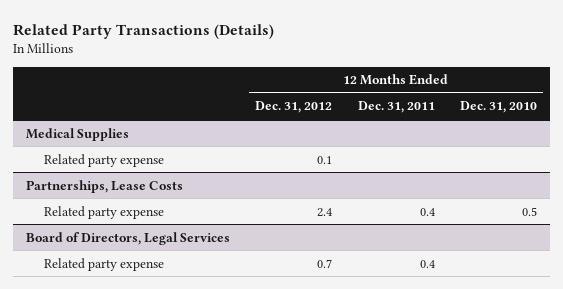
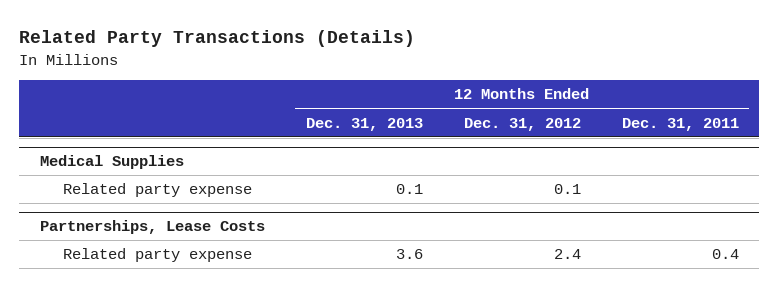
[460,101,538,114] Dec. 31, 2010 -> none
none -> [305,117,423,131] Dec. 31, 2013
[26,231,231,245] Board of Directors, Legal Services -> none
[43,257,164,271] Related party expense -> none

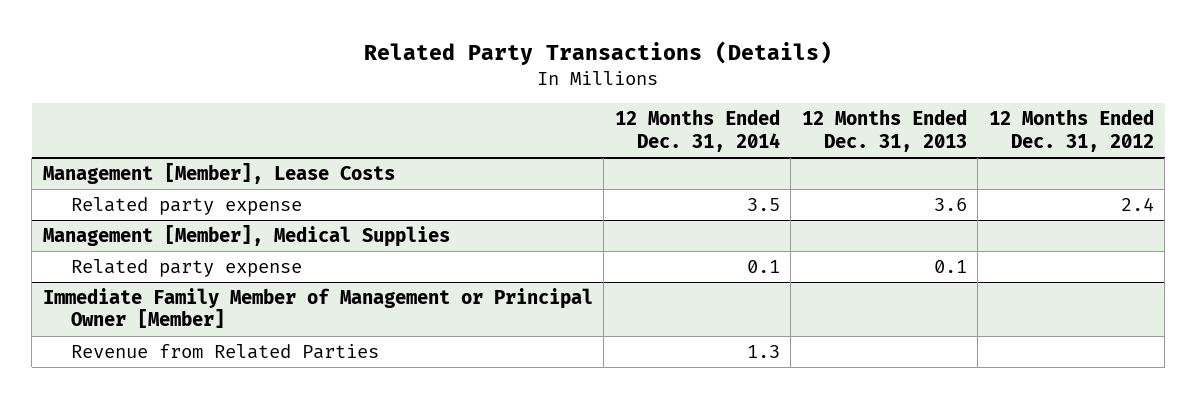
[621,117,739,131] Dec. 31, 2011 -> none
none -> [614,109,780,152] 12 Months Ended Dec. 31, 2014
[39,155,184,170] Medical Supplies -> none
[62,183,252,198] Related party expense -> none
[39,220,265,235] Partnerships, Lease Costs -> none
none -> [42,163,395,185] Management [Member], Lease Costs
none -> [42,225,450,248] Management [Member], Medical Supplies
none -> [71,259,303,278] Related party expense
none -> [42,288,593,329] Immediate Family Member of Management or Principal Owner [Member]
none -> [71,344,380,360] Revenue from Related Parties

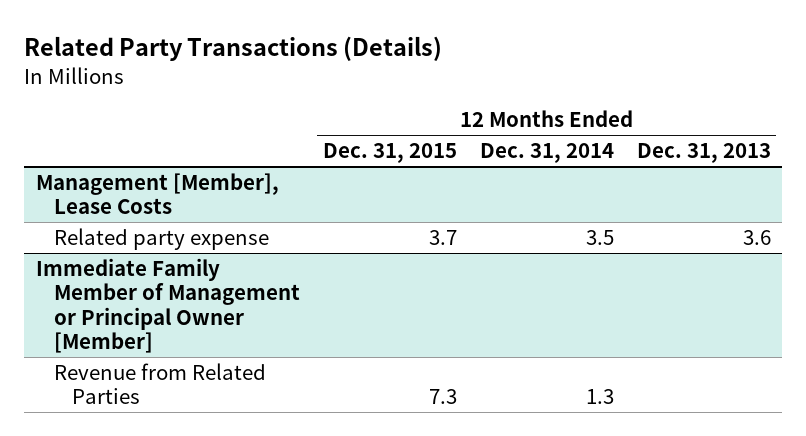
[988,109,1154,152] 12 Months Ended Dec. 31, 2012 -> none
none -> [322,143,457,164] Dec. 31, 2015
[42,225,450,248] Management [Member], Medical Supplies -> none
[71,259,303,278] Related party expense -> none

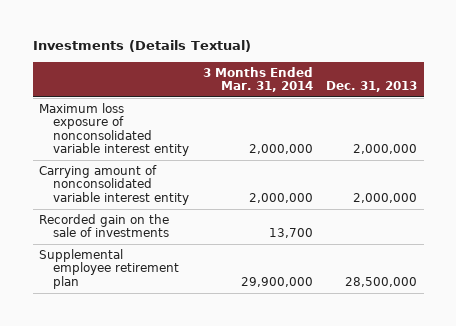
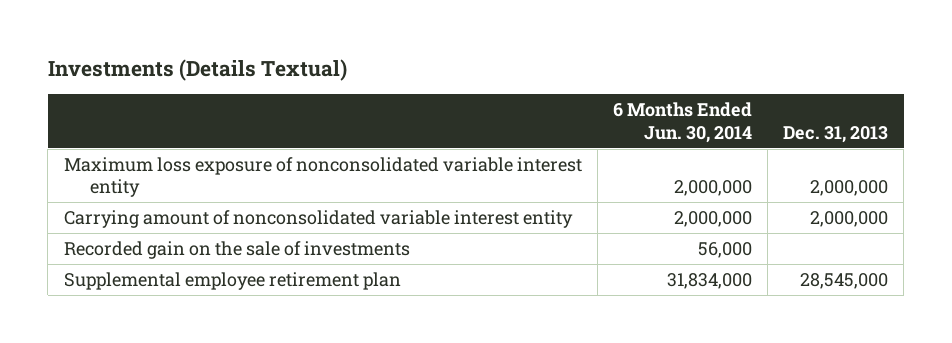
[202,66,313,93] 3 Months Ended Mar. 31, 2014 -> none
none -> [612,102,752,143] 6 Months Ended Jun. 30, 2014
[345,276,418,287] 28,500,000 -> [799,273,888,290] 28,545,000

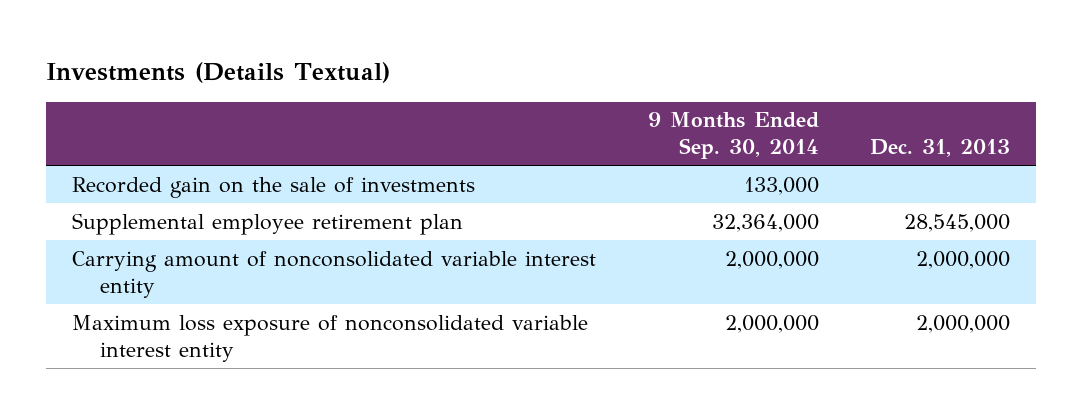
[612,102,752,143] 6 Months Ended Jun. 30, 2014 -> none
none -> [647,112,819,160] 9 Months Ended Sep. 30, 2014
[63,210,573,229] Carrying amount of nonconsolidated variable interest entity -> [72,250,597,298] Carrying amount of nonconsolidated variable interest entity
[63,157,582,198] Maximum loss exposure of nonconsolidated variable interest entity -> [72,314,589,362] Maximum loss exposure of nonconsolidated variable interest entity

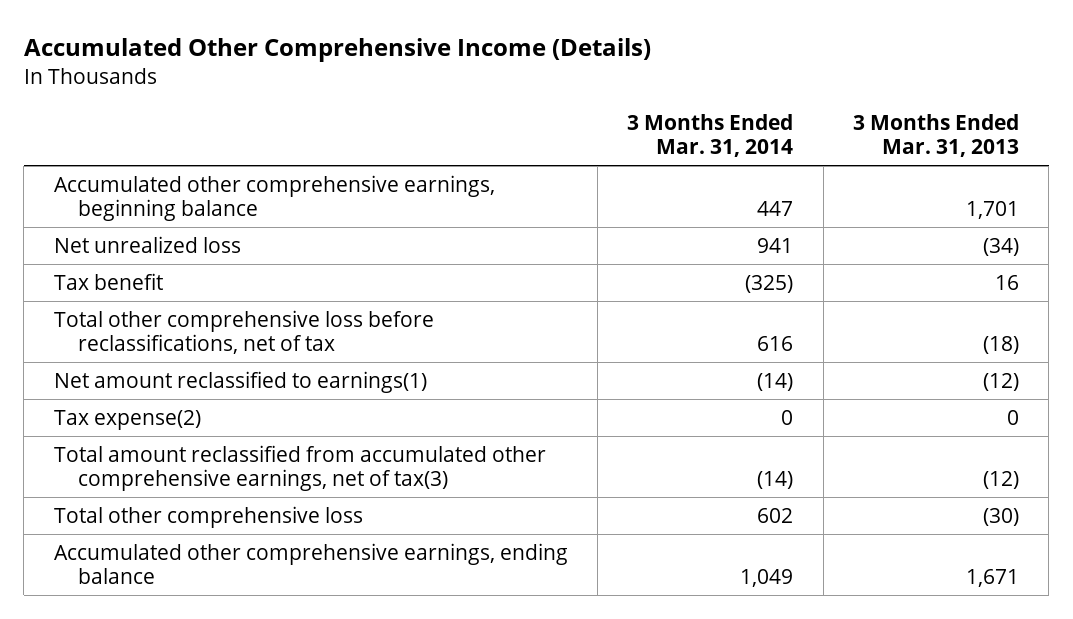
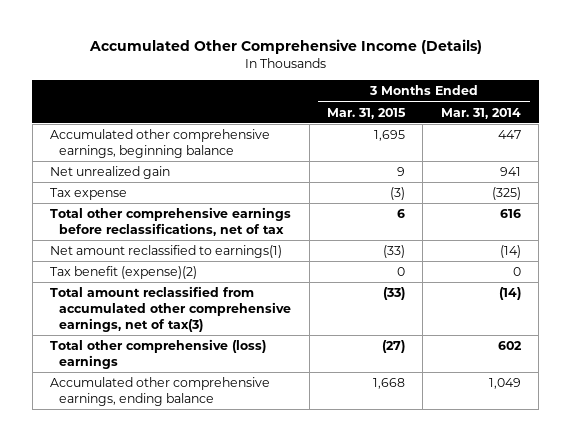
[853,114,1020,157] 3 Months Ended Mar. 31, 2013 -> none
none -> [327,107,407,119] Mar. 31, 2015
[53,236,241,254] Net unrealized loss -> [50,165,171,179] Net unrealized gain
[53,273,163,291] Tax benefit -> [50,187,128,200] Tax expense
[53,310,434,354] Total other comprehensive loss before reclassifications, net of tax -> [50,206,292,236] Total other comprehensive earnings before reclassifications, net of tax
[53,410,201,431] Tax expense(2) -> [50,265,198,279] Tax benefit (expense)(2)
[53,506,363,529] Total other comprehensive loss -> [50,338,267,369] Total other comprehensive (loss) earnings

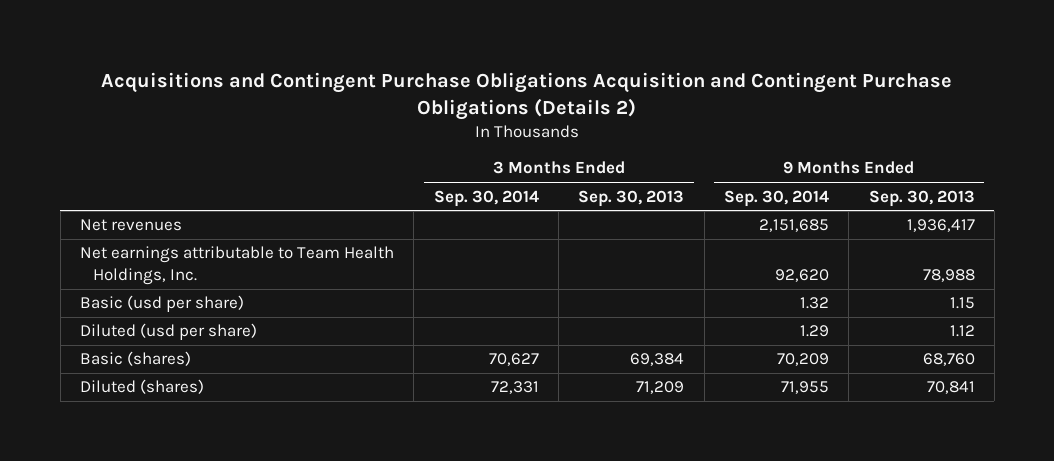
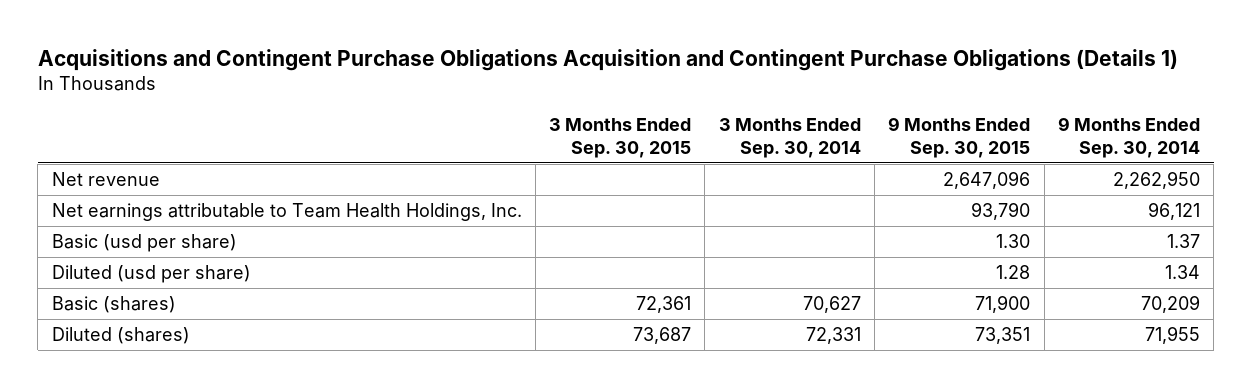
[101,71,953,120] Acquisitions and Contingent Purchase Obligations Acquisition and Contingent Purchase Obligations (Details 2) -> [37,48,1178,71] Acquisitions and Contingent Purchase Obligations Acquisition and Contingent Purchase Obligations (Details 1)
[578,189,685,207] Sep. 30, 2013 -> none
[868,189,975,207] Sep. 30, 2013 -> none
none -> [549,117,692,158] 3 Months Ended Sep. 30, 2015
none -> [888,116,1031,158] 9 Months Ended Sep. 30, 2015
[79,219,182,232] Net revenues -> [51,172,160,187] Net revenue
[758,219,829,233] 2,151,685 -> [1112,171,1200,190] 2,262,950
[774,269,829,283] 92,620 -> [1147,202,1200,221] 96,121
[799,297,829,310] 1.32 -> [1166,234,1200,249] 1.37
[799,325,829,338] 1.29 -> [1164,265,1200,280] 1.34

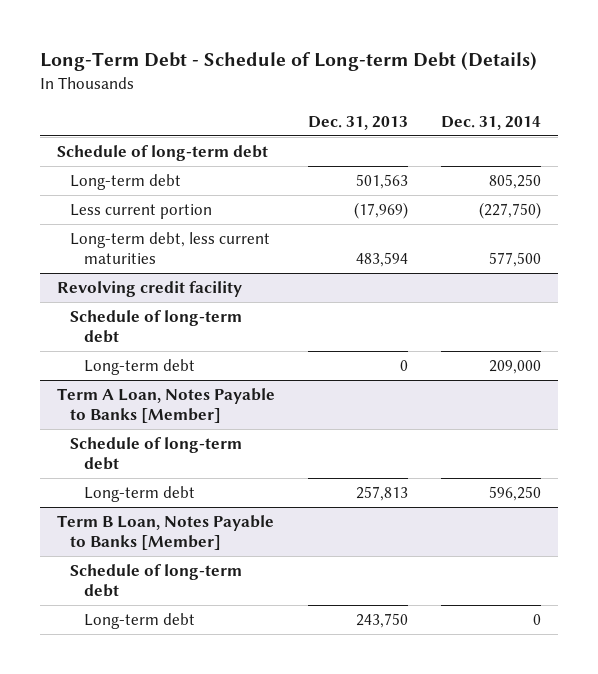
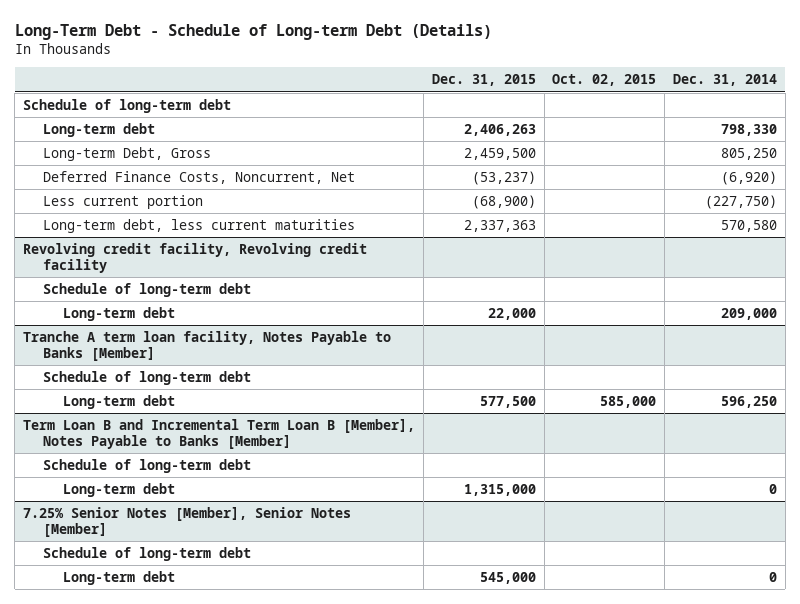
[307,115,408,130] Dec. 31, 2013 -> none
none -> [431,74,536,87] Dec. 31, 2015
none -> [552,74,657,87] Oct. 02, 2015
[489,174,542,190] 805,250 -> [721,124,778,137] 798,330
none -> [42,147,211,162] Long-term Debt, Gross
none -> [42,171,355,185] Deferred Finance Costs, Noncurrent, Net
[489,251,542,267] 577,500 -> [721,220,778,233] 570,580
[56,281,242,298] Revolving credit facility -> [23,243,368,274] Revolving credit facility, Revolving credit facility
[56,388,275,423] Term A Loan, Notes Payable to Banks [Member] -> [23,331,392,362] Tranche A term loan facility, Notes Payable to Banks [Member]
[56,515,274,550] Term B Loan, Notes Payable to Banks [Member] -> [23,419,416,450] Term Loan B and Incremental Term Loan B [Member], Notes Payable to Banks [Member]
none -> [23,507,352,538] 7.25% Senior Notes [Member], Senior Notes [Member]
none -> [42,547,251,562] Schedule of long-term debt
none -> [62,571,175,586] Long-term debt

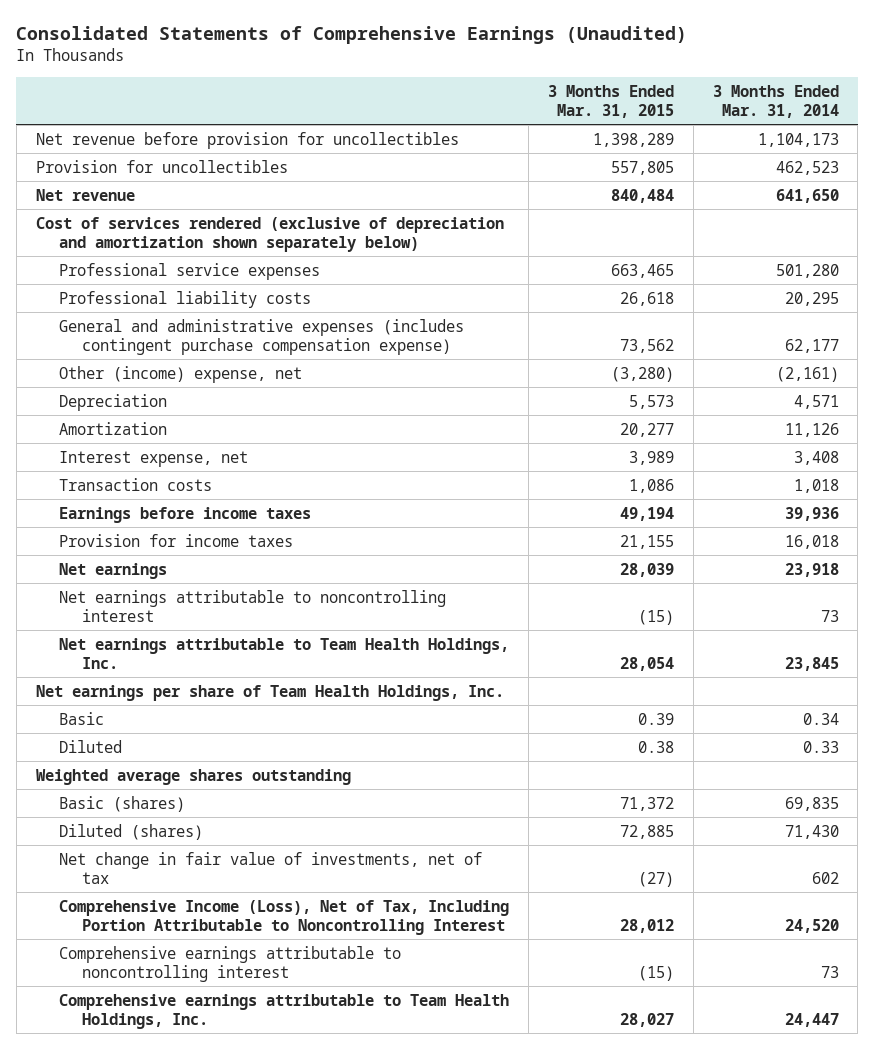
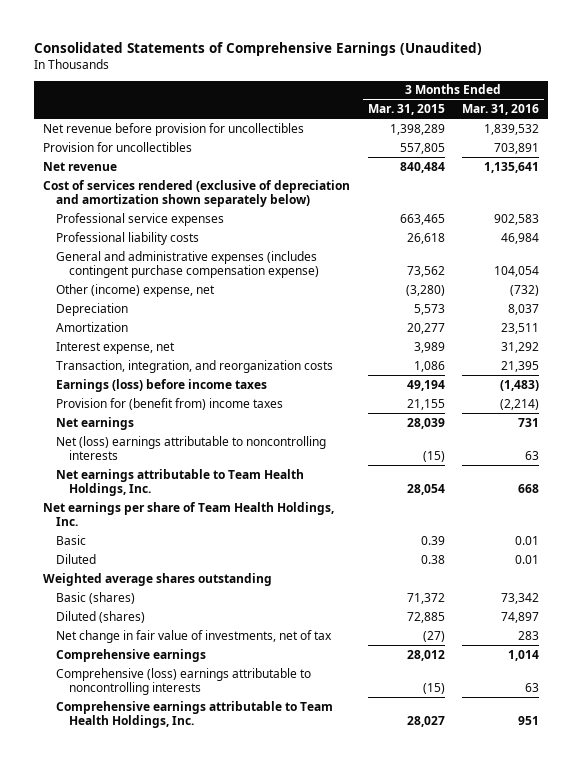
[712,84,839,118] 3 Months Ended Mar. 31, 2014 -> none
none -> [462,104,540,116] Mar. 31, 2016
[59,477,213,491] Transaction costs -> [56,359,334,373] Transaction, integration, and reorganization costs
[59,506,312,523] Earnings before income taxes -> [56,378,268,392] Earnings (loss) before income taxes
[59,533,294,547] Provision for income taxes -> [56,397,284,410] Provision for (benefit from) income taxes
[59,589,447,622] Net earnings attributable to noncontrolling interest -> [56,435,327,460] Net (loss) earnings attributable to noncontrolling interests
[59,899,510,935] Comprehensive Income (Loss), Net of Tax, Including Portion Attributable to Noncontrolling Interest -> [56,648,207,662] Comprehensive earnings
[59,945,402,982] Comprehensive earnings attributable to noncontrolling interest -> [56,667,312,695] Comprehensive (loss) earnings attributable to noncontrolling interests

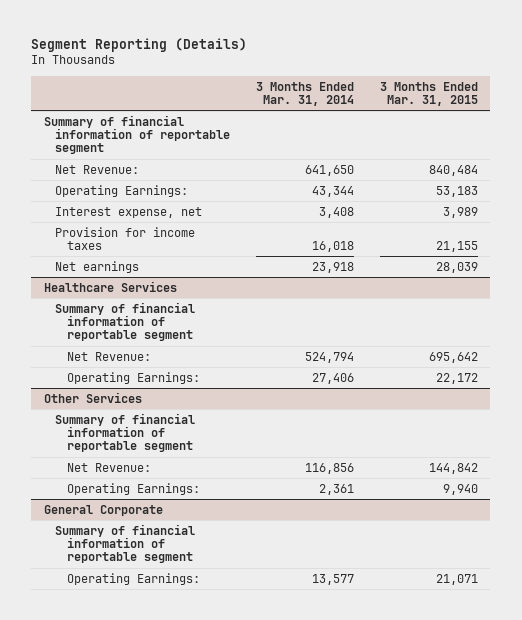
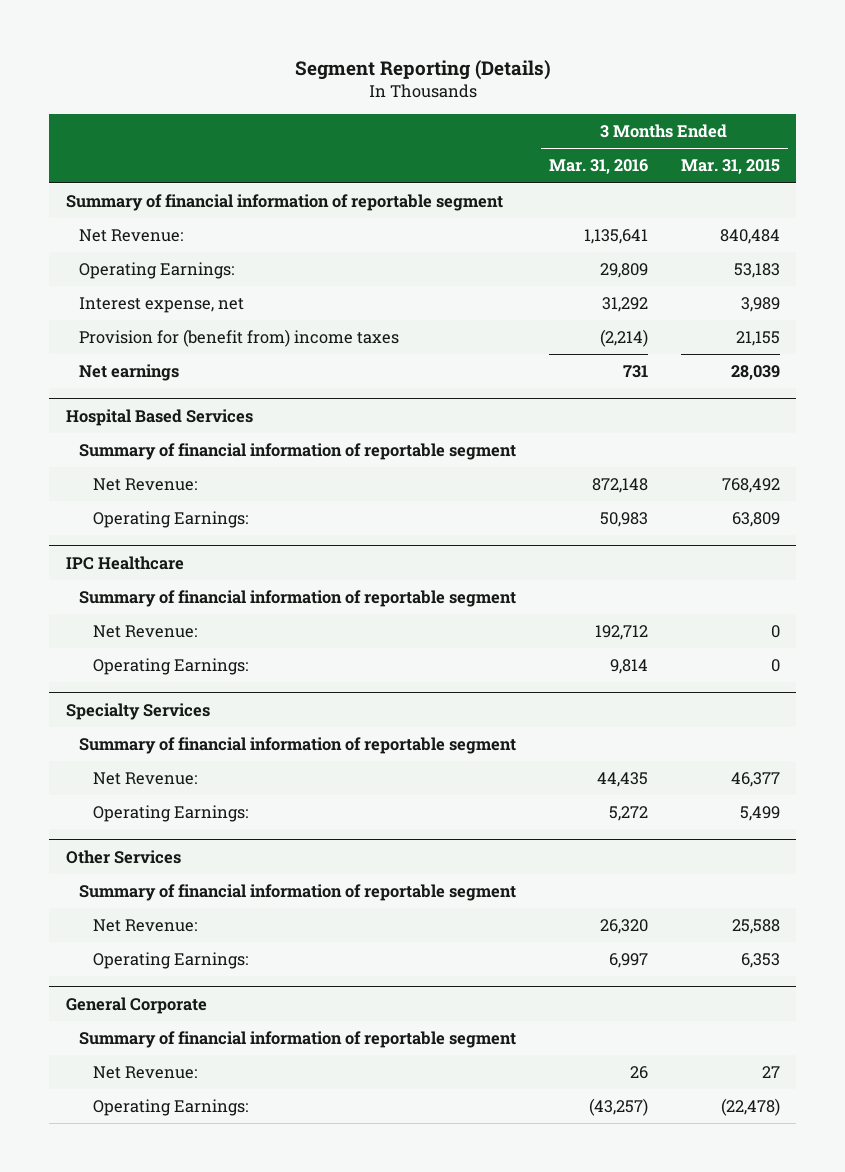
[256,81,355,106] 3 Months Ended Mar. 31, 2014 -> none
none -> [549,159,649,175] Mar. 31, 2016
[55,226,196,251] Provision for income taxes -> [79,329,400,348] Provision for (benefit from) income taxes
[43,280,177,292] Healthcare Services -> [65,408,253,426] Hospital Based Services
[428,351,478,363] 695,642 -> [721,478,780,494] 768,492
[435,372,478,384] 22,172 -> [731,512,780,528] 63,809
none -> [65,555,184,570] IPC Healthcare
none -> [79,590,517,608] Summary of financial information of reportable segment
none -> [92,625,197,639] Net Revenue:
none -> [92,658,248,676] Operating Earnings:
none -> [65,702,210,720] Specialty Services
none -> [79,737,517,755] Summary of financial information of reportable segment
none -> [92,772,197,786] Net Revenue:
none -> [92,805,248,823] Operating Earnings:
[428,462,478,474] 144,842 -> [731,919,780,935] 25,588
[442,483,478,495] 9,940 -> [740,953,780,969] 6,353
none -> [92,1066,197,1080] Net Revenue:
[435,573,478,585] 21,071 -> [720,1098,780,1117] (22,478)

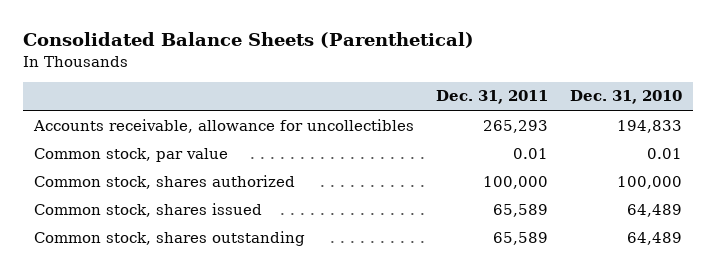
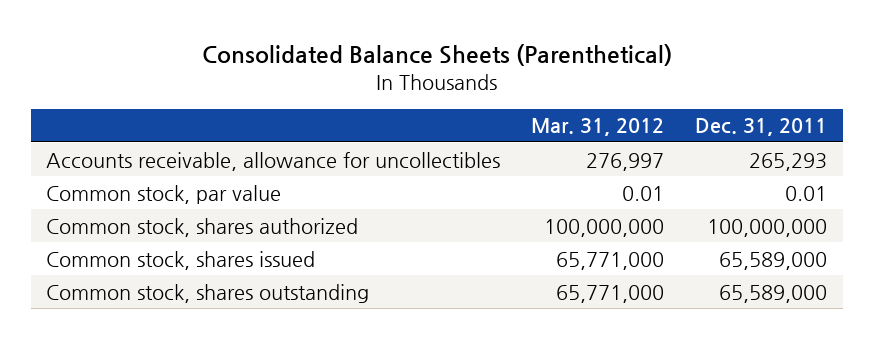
[570,90,683,105] Dec. 31, 2010 -> none
none -> [531,118,665,137] Mar. 31, 2012
[483,175,549,189] 100,000 -> [707,218,828,237] 100,000,000
[493,203,549,217] 65,589 -> [719,251,828,270] 65,589,000
[493,231,549,245] 65,589 -> [719,284,828,303] 65,589,000

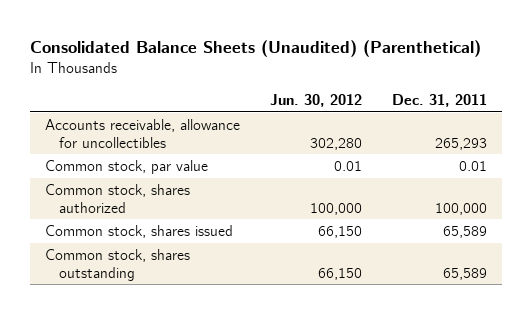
[201,43,672,66] Consolidated Balance Sheets (Parenthetical) -> [30,40,482,58] Consolidated Balance Sheets (Unaudited) (Parenthetical)
[531,118,665,137] Mar. 31, 2012 -> none
none -> [270,94,363,108] Jun. 30, 2012
[707,218,828,237] 100,000,000 -> [434,202,487,215] 100,000
[719,251,828,270] 65,589,000 -> [442,225,487,238] 65,589
[719,284,828,303] 65,589,000 -> [442,267,487,280] 65,589

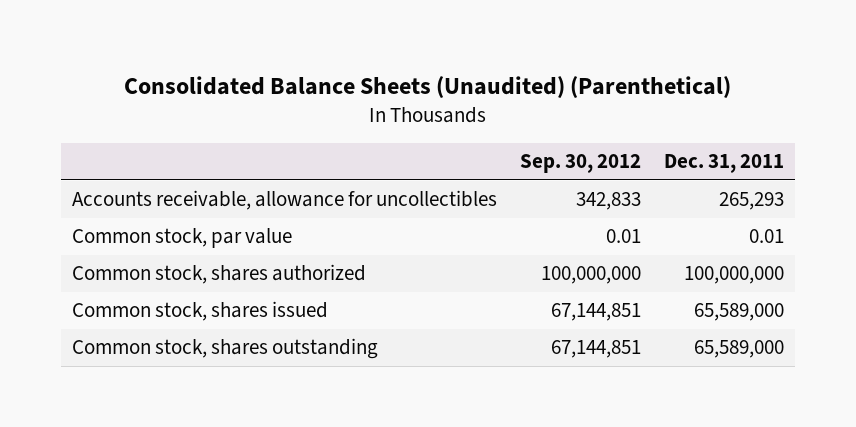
[270,94,363,108] Jun. 30, 2012 -> none
none -> [519,154,641,174] Sep. 30, 2012
[434,202,487,215] 100,000 -> [683,266,784,285] 100,000,000
[442,225,487,238] 65,589 -> [693,303,784,322] 65,589,000
[442,267,487,280] 65,589 -> [693,340,784,359] 65,589,000

